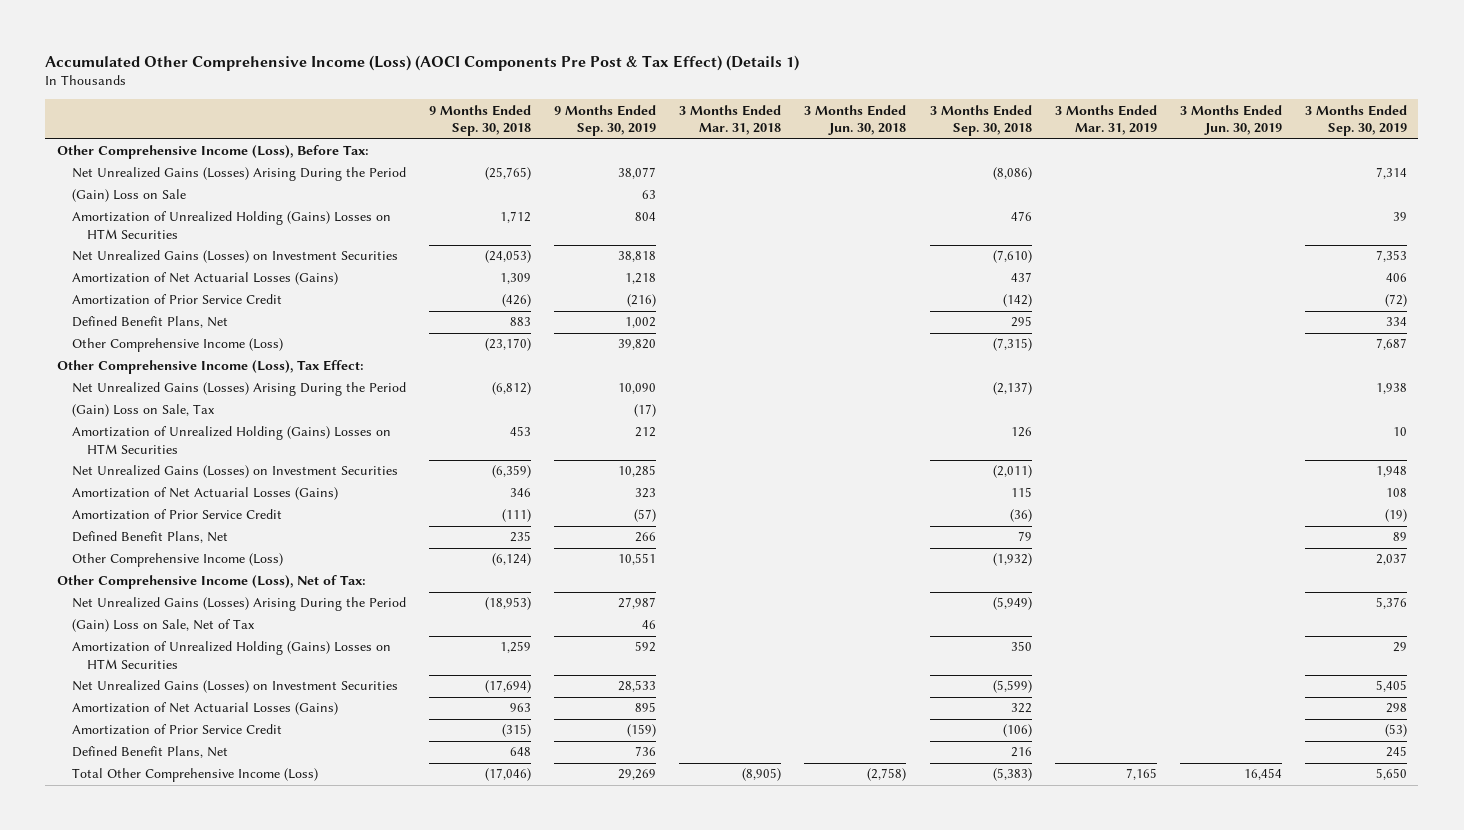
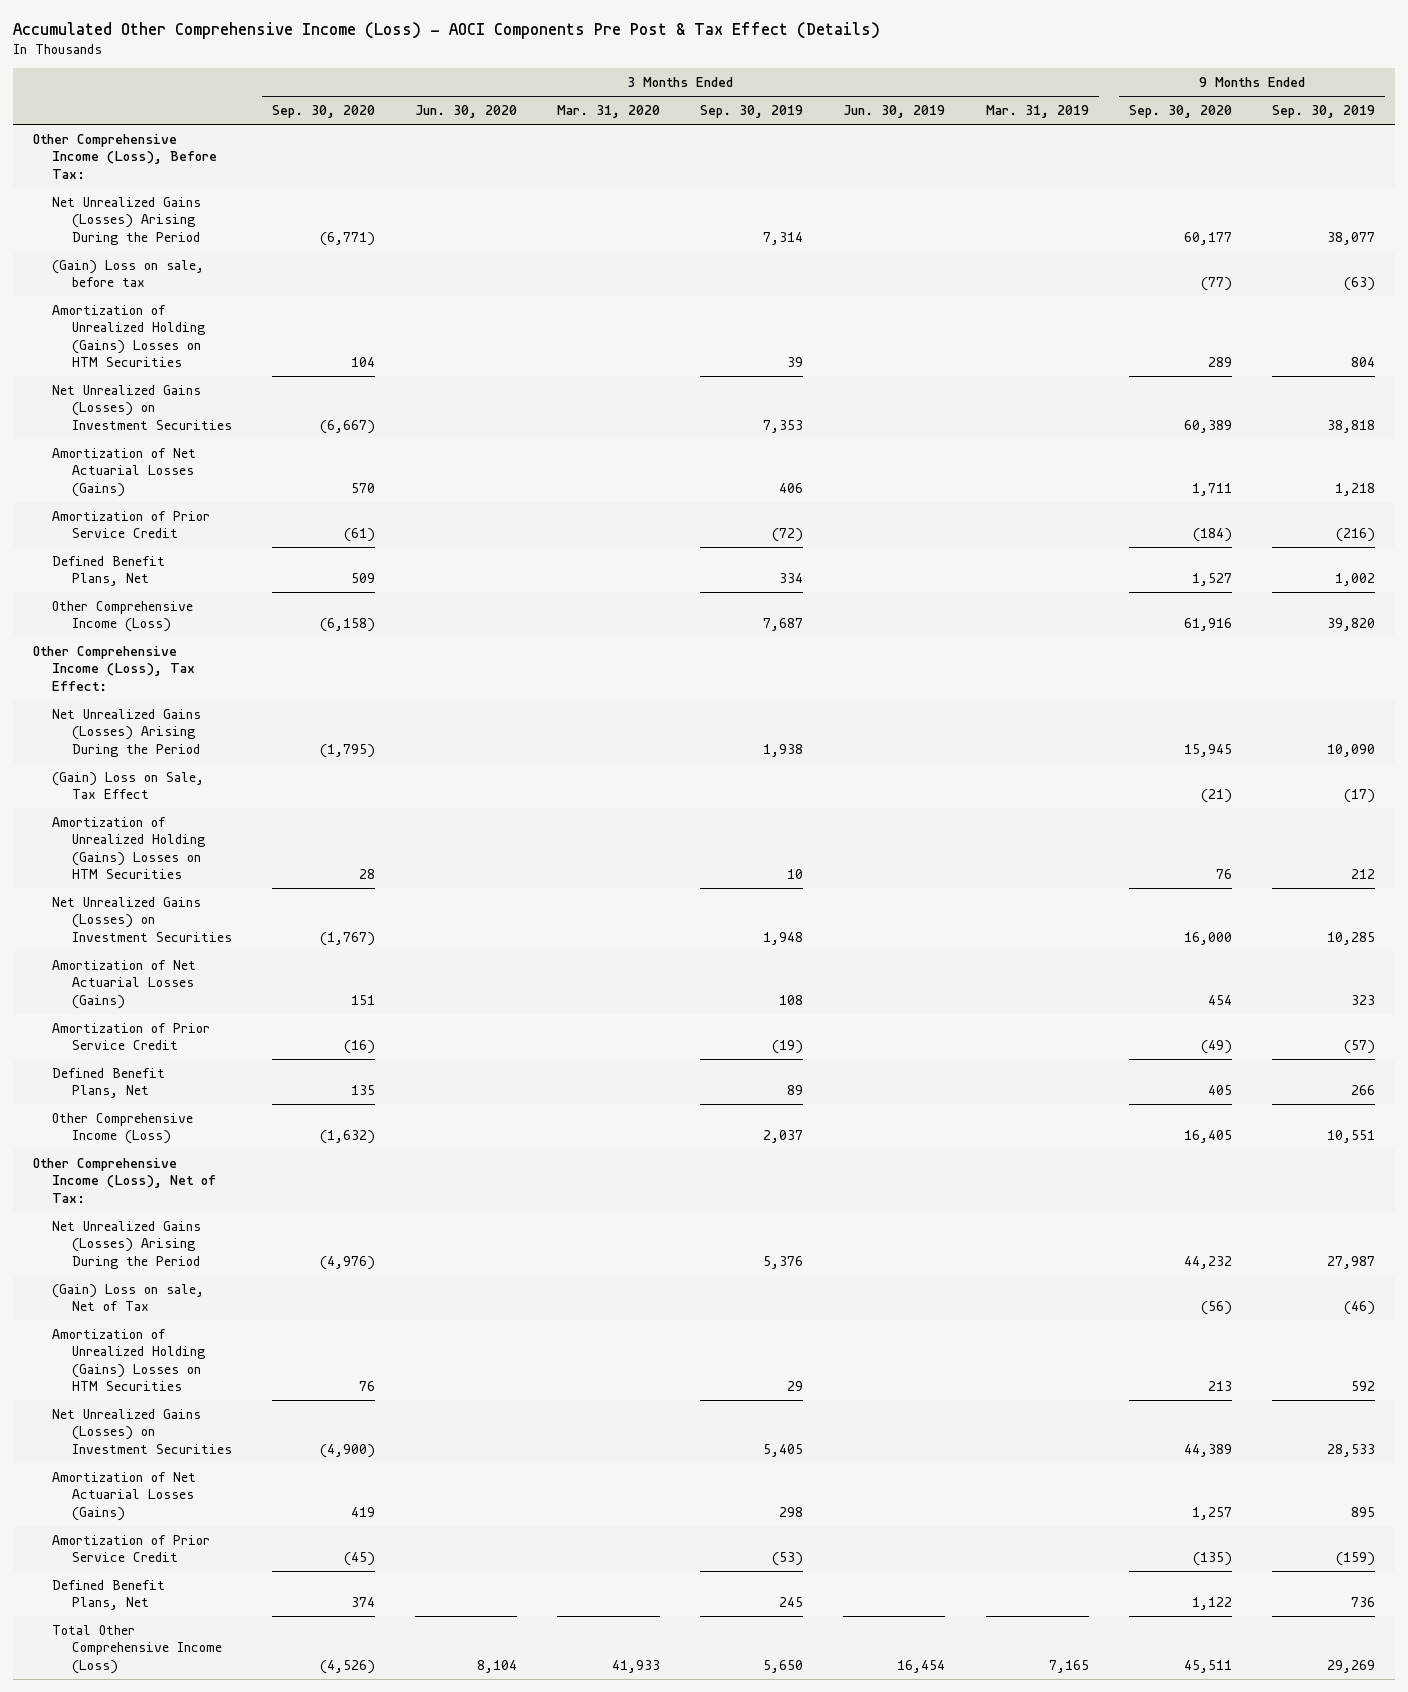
[45,54,800,71] Accumulated Other Comprehensive Income (Loss) (AOCI Components Pre Post & Tax Effect) (Details 1) -> [13,22,881,40] Accumulated Other Comprehensive Income (Loss) - AOCI Components Pre Post & Tax Effect (Details)
[429,104,532,137] 9 Months Ended Sep. 30, 2018 -> none
[679,104,782,136] 3 Months Ended Mar. 31, 2018 -> none
[804,104,907,136] 3 Months Ended Jun. 30, 2018 -> none
[929,104,1032,137] 3 Months Ended Sep. 30, 2018 -> none
none -> [271,105,375,119] Sep. 30, 2020
none -> [414,105,517,119] Jun. 30, 2020
none -> [557,105,661,119] Mar. 31, 2020
none -> [1128,105,1232,119] Sep. 30, 2020
[72,189,187,203] (Gain) Loss on Sale -> [52,259,205,288] (Gain) Loss on sale, before tax
[642,190,657,200] 63 -> [1343,277,1375,292] (63)
[72,404,216,418] (Gain) Loss on Sale, Tax -> [52,771,205,800] (Gain) Loss on Sale, Tax Effect
[72,619,256,633] (Gain) Loss on Sale, Net of Tax -> [52,1283,205,1312] (Gain) Loss on sale, Net of Tax
[642,620,657,630] 46 -> [1343,1301,1375,1316] (46)

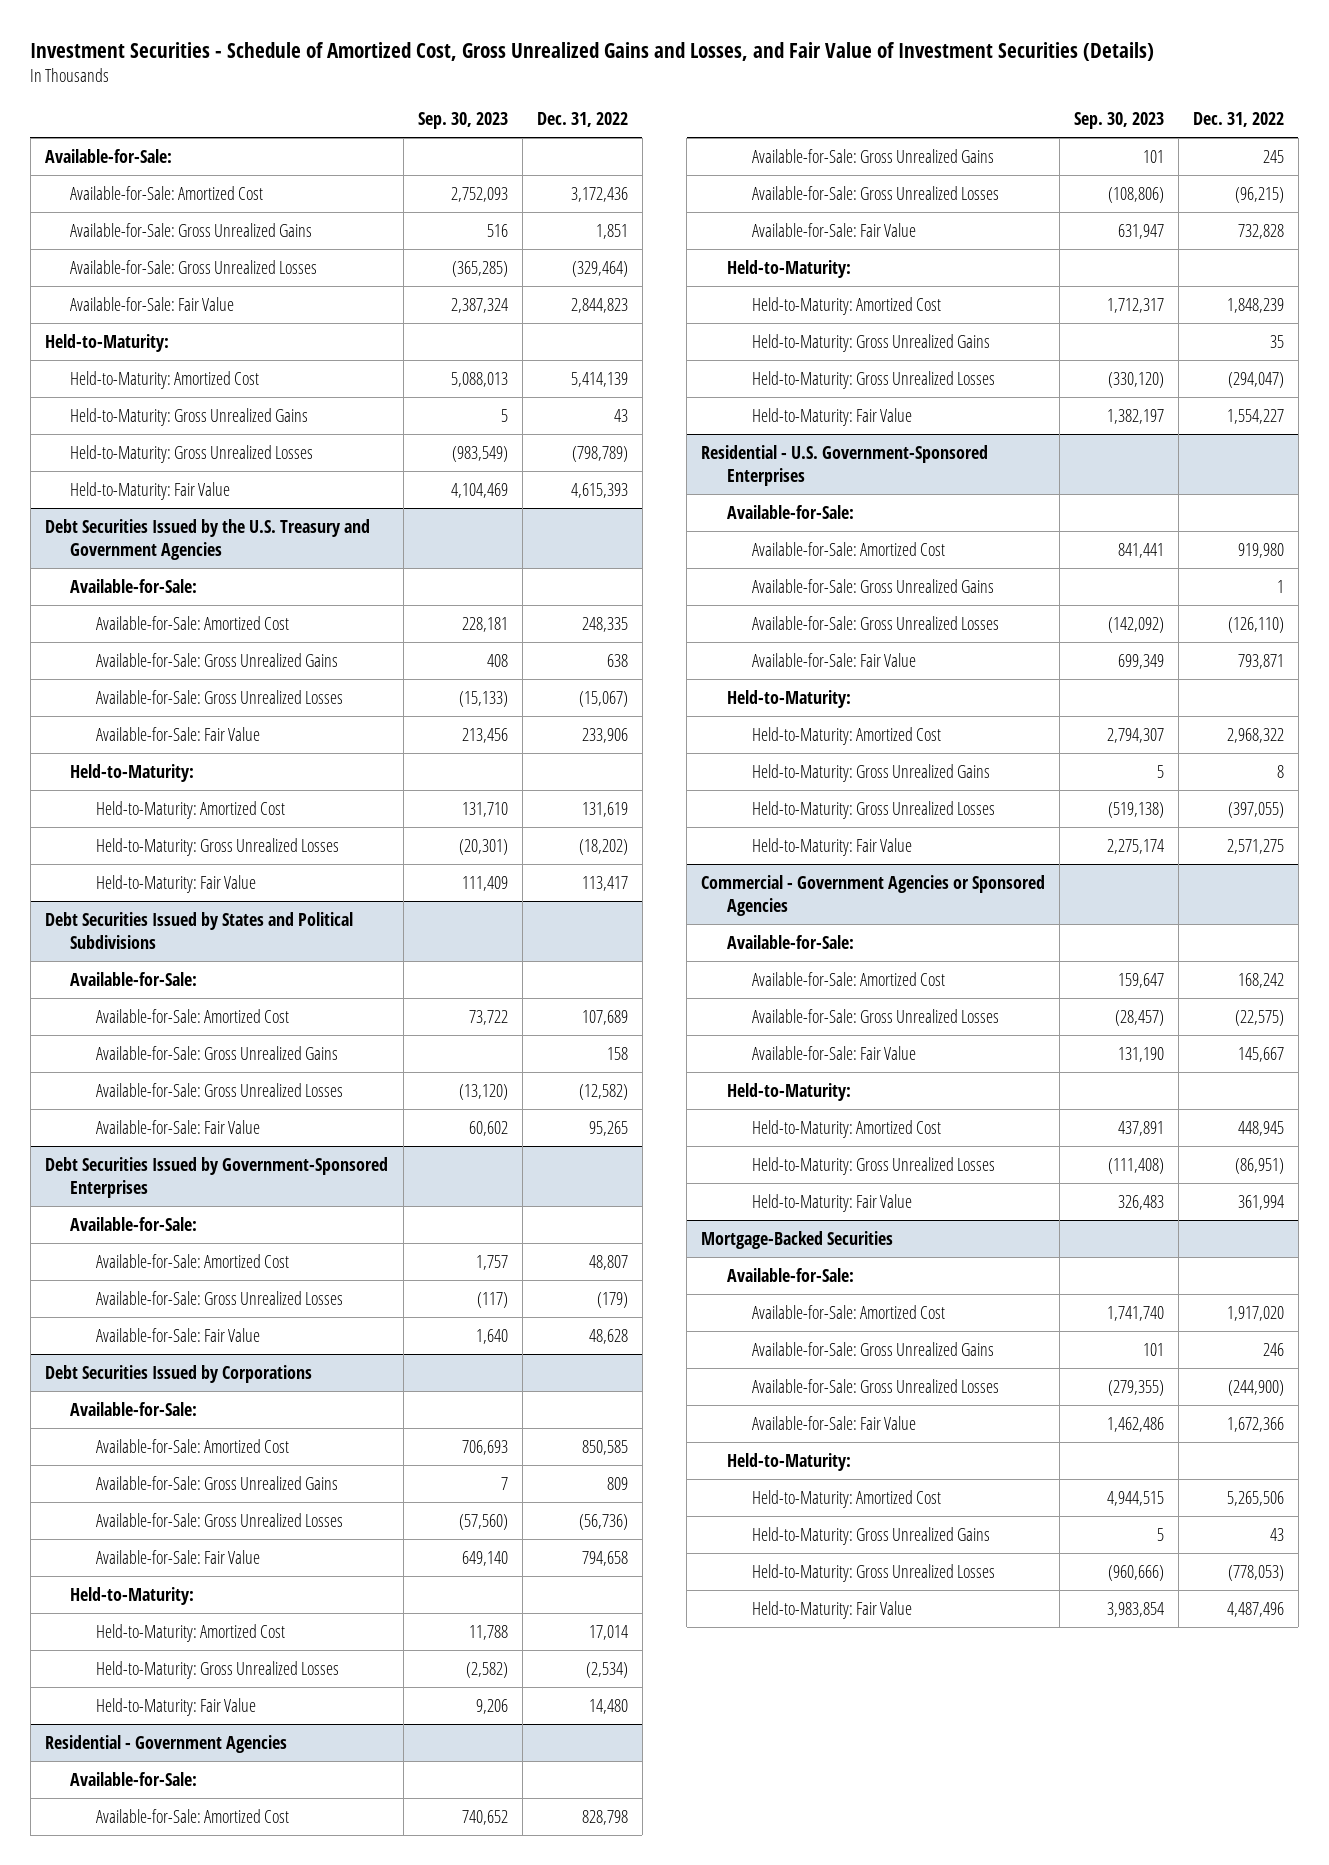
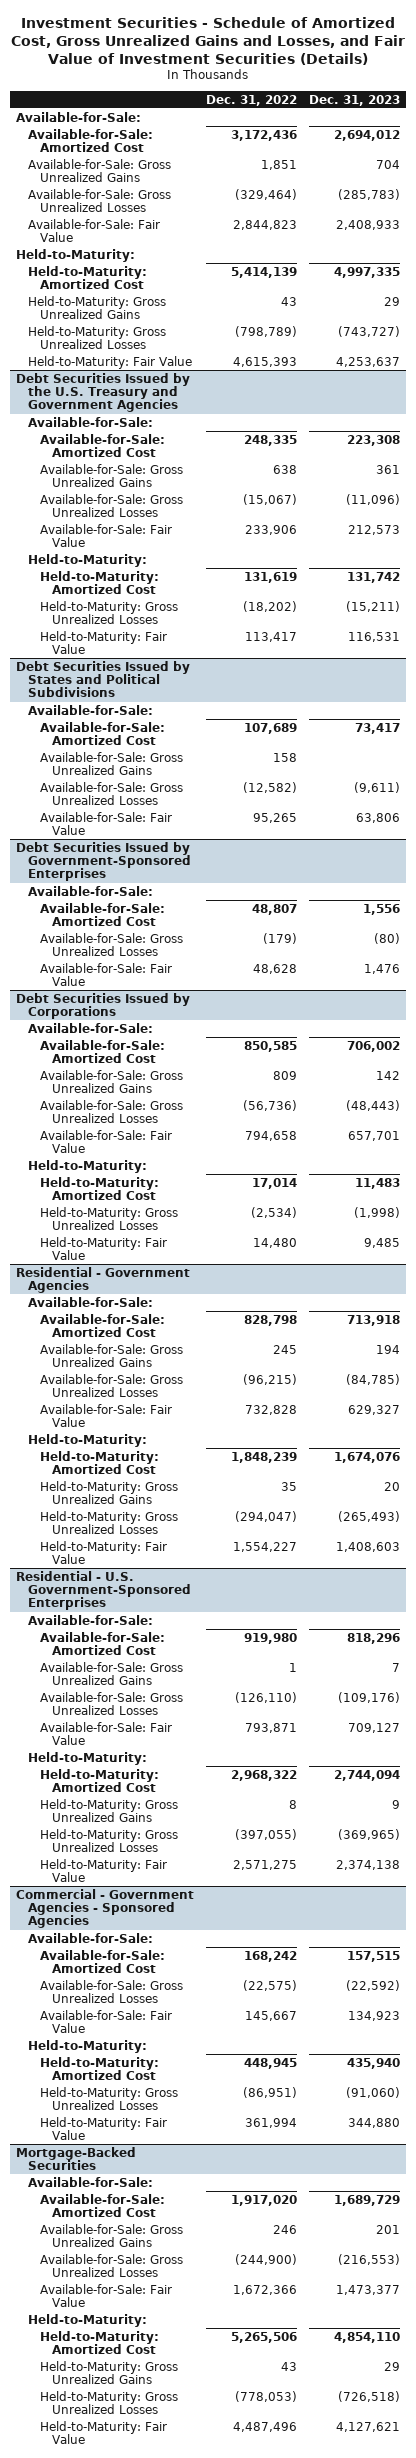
[417,111,508,129] Sep. 30, 2023 -> none
none -> [308,94,400,106] Dec. 31, 2023
[701,874,1046,916] Commercial - Government Agencies or Sponsored Agencies -> [15,1888,194,1929] Commercial - Government Agencies - Sponsored Agencies

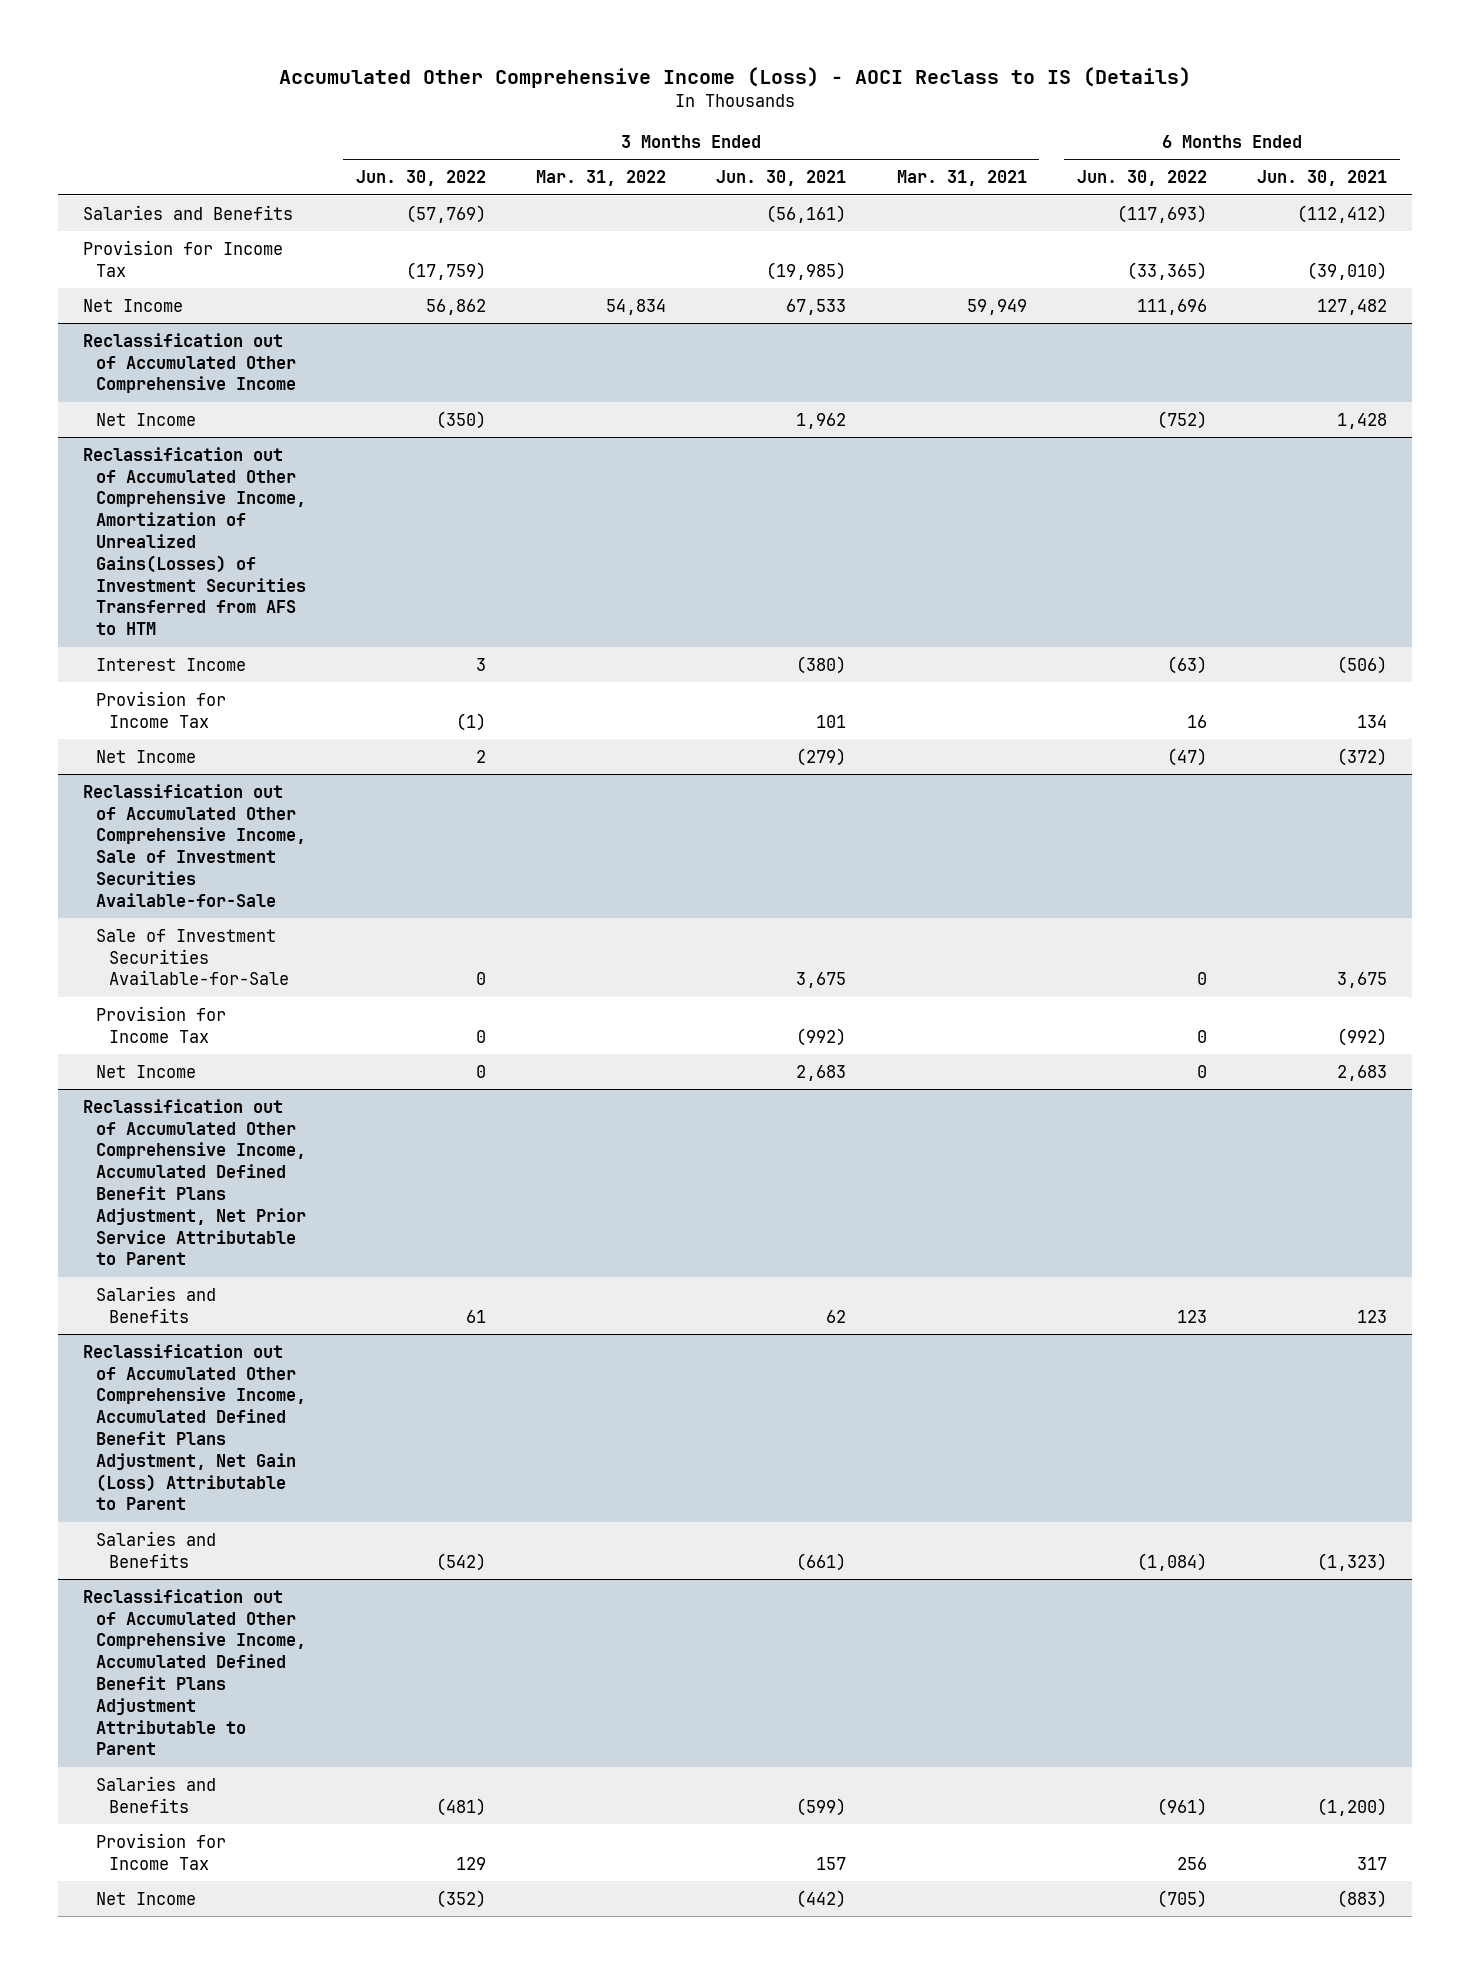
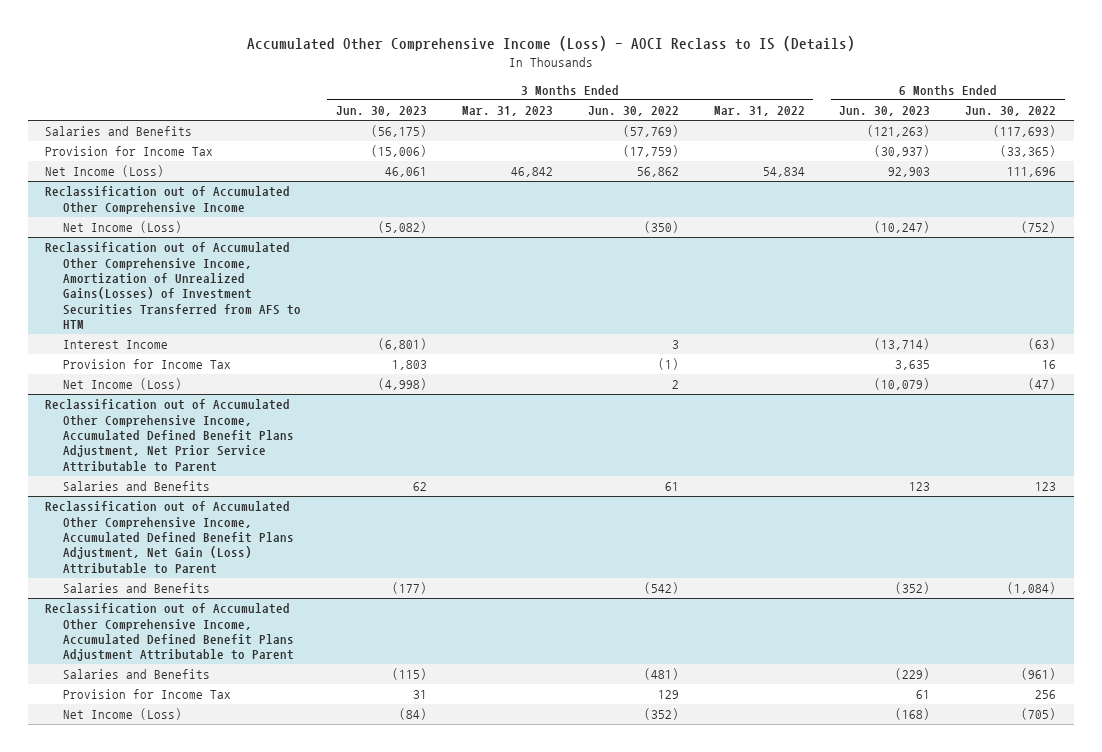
[716,170,847,187] Jun. 30, 2021 -> none
[896,170,1027,187] Mar. 31, 2021 -> none
[1257,170,1388,187] Jun. 30, 2021 -> none
none -> [335,106,427,117] Jun. 30, 2023
none -> [461,106,553,117] Mar. 31, 2023
none -> [839,106,931,117] Jun. 30, 2023
[82,298,183,312] Net Income -> [45,165,165,178] Net Income (Loss)
[95,412,196,426] Net Income -> [62,221,182,234] Net Income (Loss)
[82,783,306,907] Reclassification out of Accumulated Other Comprehensive Income, Sale of Investment Securities Available-for-Sale -> none
[95,928,289,986] Sale of Investment Securities Available-for-Sale -> none
[95,1005,226,1043] Provision for Income Tax -> none
[95,1064,196,1078] Net Income -> none
[95,749,196,763] Net Income -> [62,378,182,391] Net Income (Loss)
[95,1891,196,1905] Net Income -> [62,708,182,721] Net Income (Loss)

